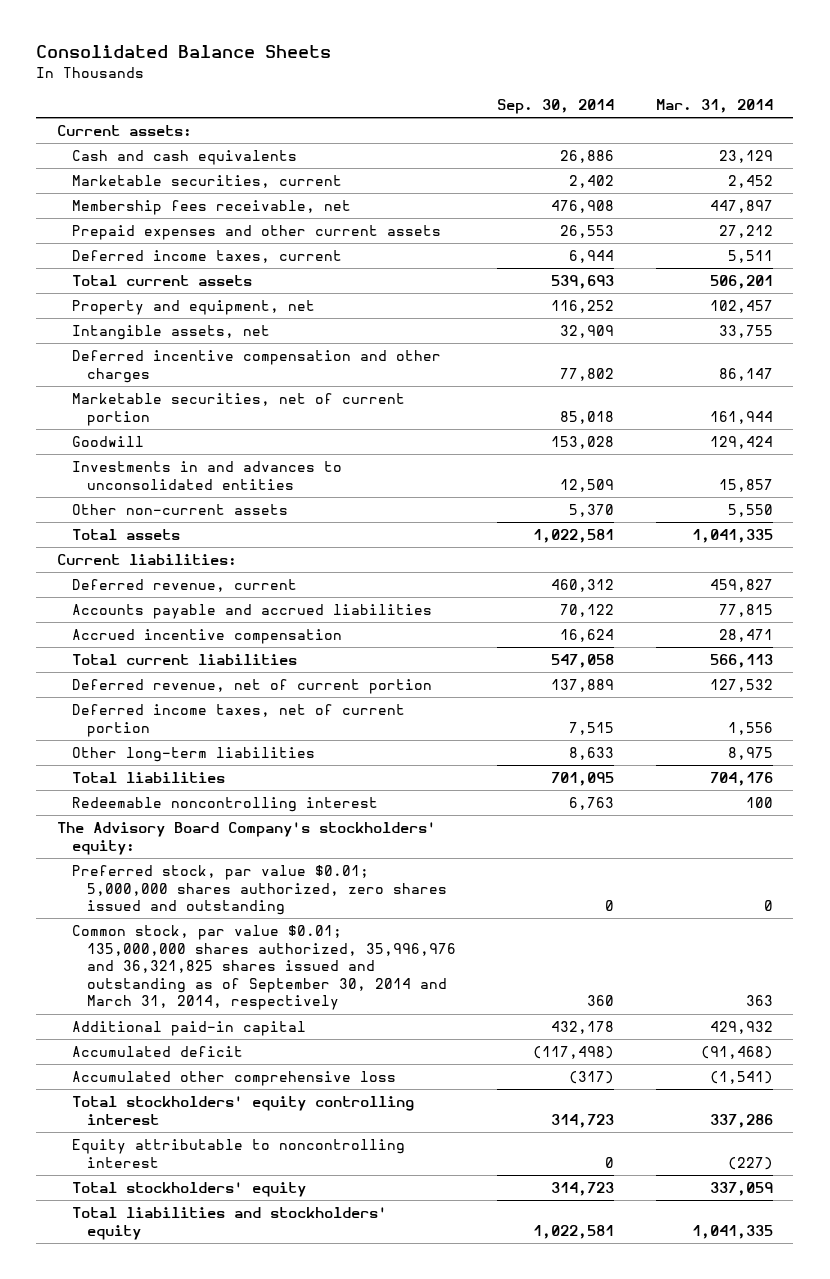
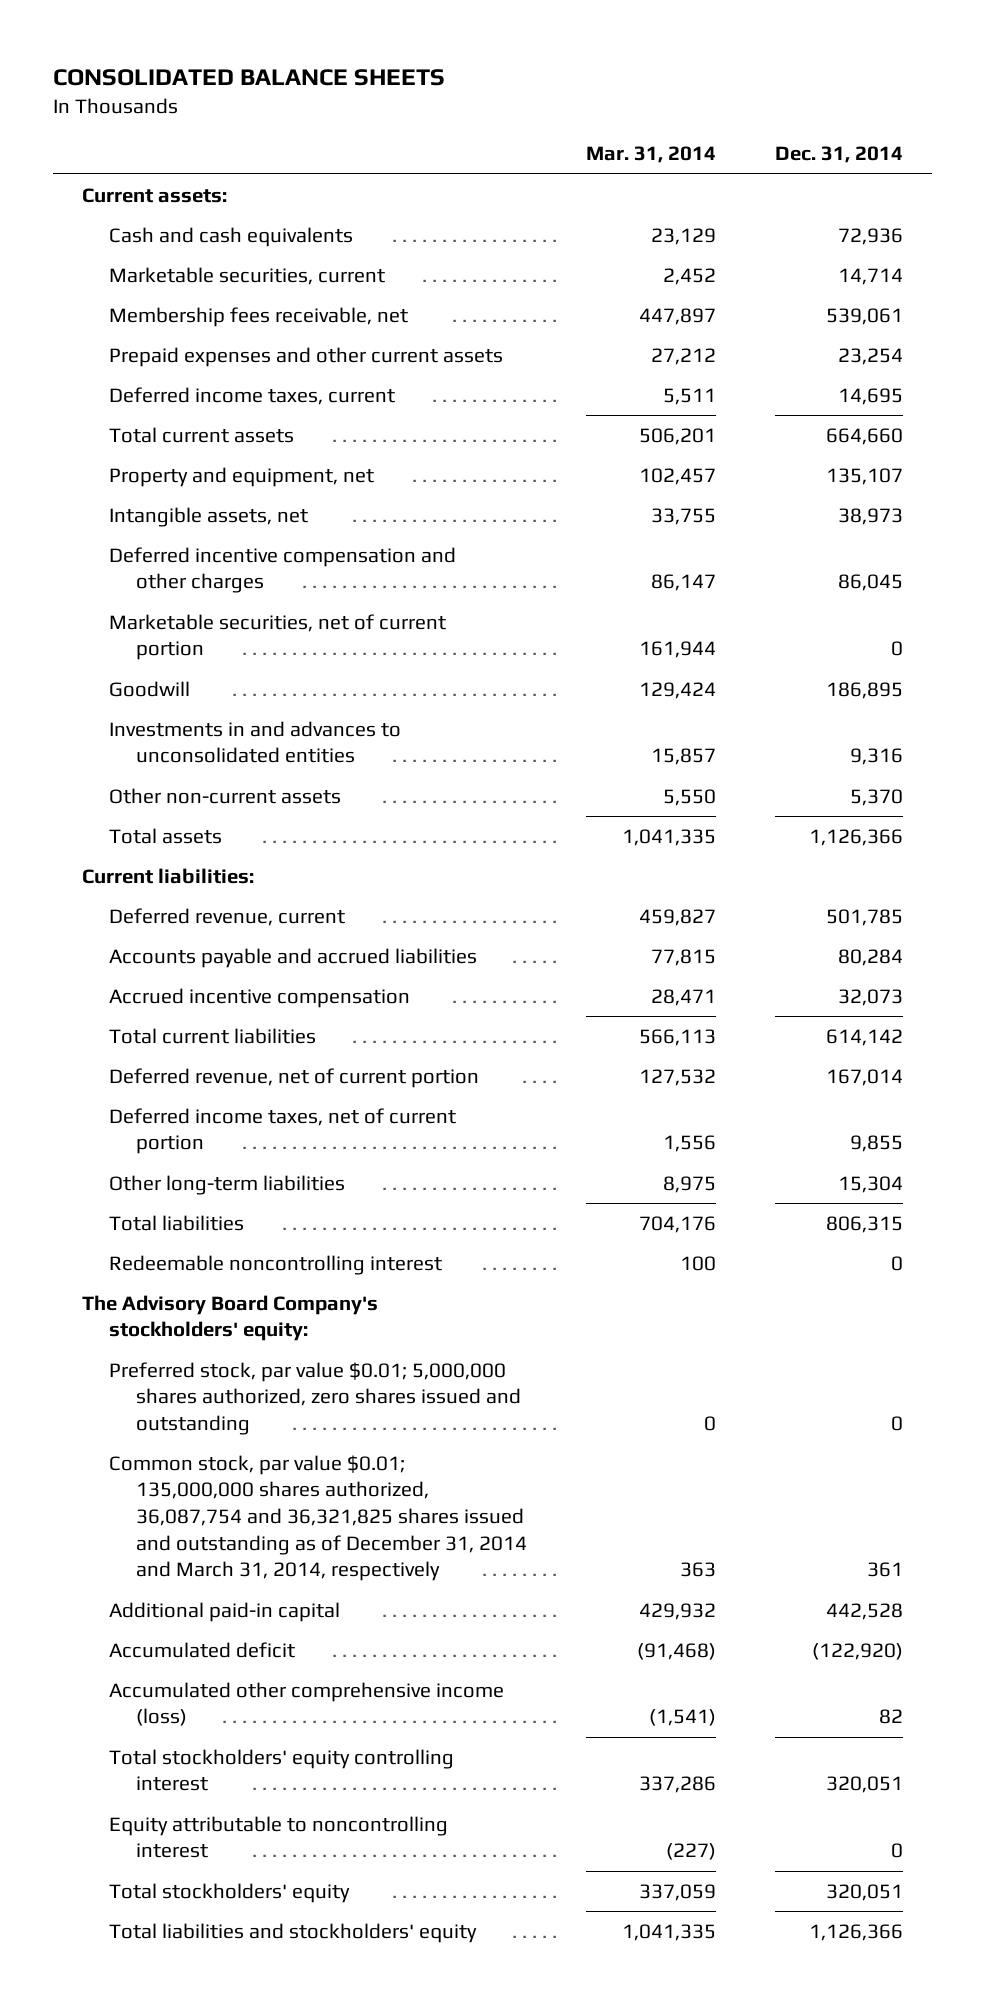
[36,45,332,59] Consolidated Balance Sheets -> [52,68,445,86] CONSOLIDATED BALANCE SHEETS
[497,98,615,114] Sep. 30, 2014 -> none
none -> [774,146,903,164] Dec. 31, 2014
[72,925,456,1011] Common stock, par value $0.01; 135,000,000 shares authorized, 35,996,976 and 36,321,825 shares issued and outstanding as of September 30, 2014 and March 31, 2014, respectively -> [109,1454,528,1582] Common stock, par value $0.01; 135,000,000 shares authorized, 36,087,754 and 36,321,825 shares issued and outstanding as of December 31, 2014 and March 31, 2014, respectively
[72,1071,397,1087] Accumulated other comprehensive loss -> [109,1681,505,1727] Accumulated other comprehensive income (loss)

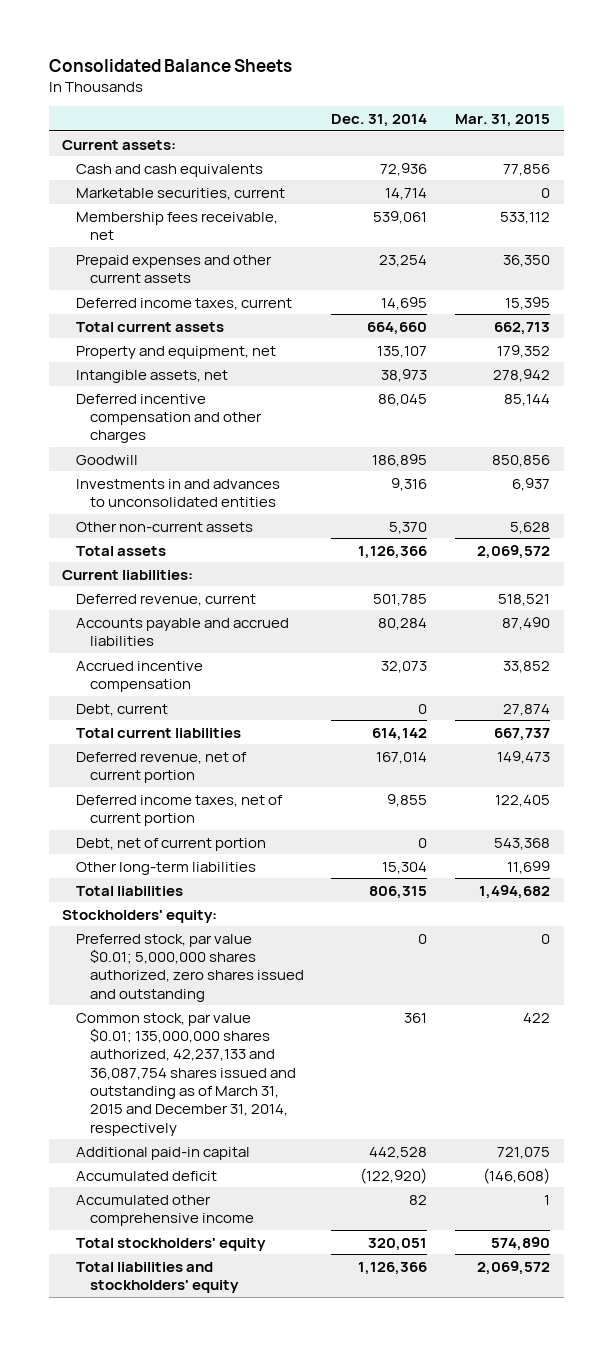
[52,68,445,86] CONSOLIDATED BALANCE SHEETS -> [48,58,292,72] Consolidated Balance Sheets
[585,146,716,164] Mar. 31, 2014 -> none
none -> [454,113,550,127] Mar. 31, 2015
[109,613,447,661] Marketable securities, net of current portion -> none
none -> [76,703,169,716] Debt, current
none -> [76,837,267,851] Debt, net of current portion
[109,1254,443,1275] Redeemable noncontrolling interest -> none
[82,1294,379,1342] The Advisory Board Company's stockholders' equity: -> [62,909,218,923] Stockholders' equity:
[109,1454,528,1582] Common stock, par value $0.01; 135,000,000 shares authorized, 36,087,754 and 36,321,825 shares issued and outstanding as of December 31, 2014 and March 31, 2014, respectively -> [76,1012,296,1136] Common stock, par value $0.01; 135,000,000 shares authorized, 42,237,133 and 36,087,754 shares issued and outstanding as of March 31, 2015 and December 31, 2014, respectively
[109,1748,455,1792] Total stockholders' equity controlling interest -> none
[109,1815,449,1859] Equity attributable to noncontrolling interest -> none
[109,1681,505,1727] Accumulated other comprehensive income (loss) -> [76,1194,254,1226] Accumulated other comprehensive income

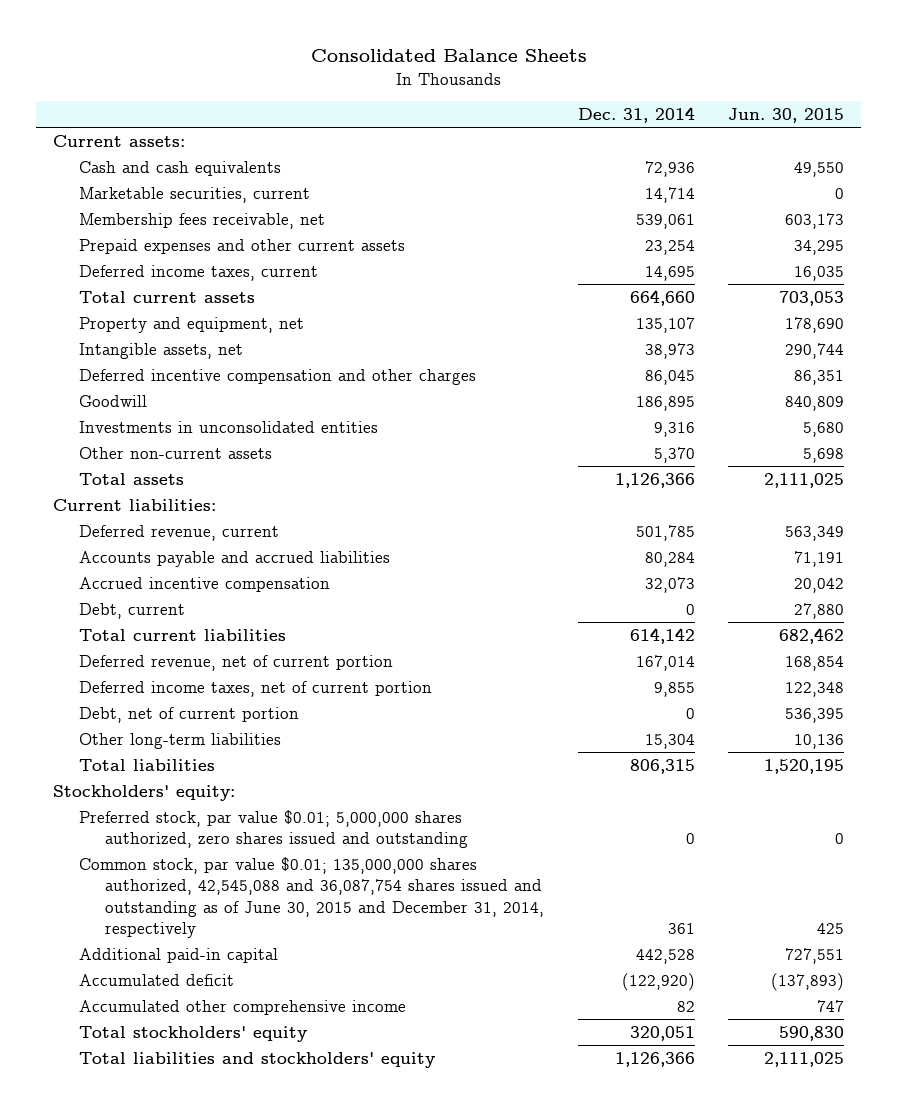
[454,113,550,127] Mar. 31, 2015 -> none
none -> [728,108,845,124] Jun. 30, 2015
[76,478,281,507] Investments in and advances to unconsolidated entities -> [79,420,379,433] Investments in unconsolidated entities
[76,1012,296,1136] Common stock, par value $0.01; 135,000,000 shares authorized, 42,237,133 and 36,087,754 shares issued and outstanding as of March 31, 2015 and December 31, 2014, respectively -> [79,856,545,939] Common stock, par value $0.01; 135,000,000 shares authorized, 42,545,088 and 36,087,754 shares issued and outstanding as of June 30, 2015 and December 31, 2014, respectively

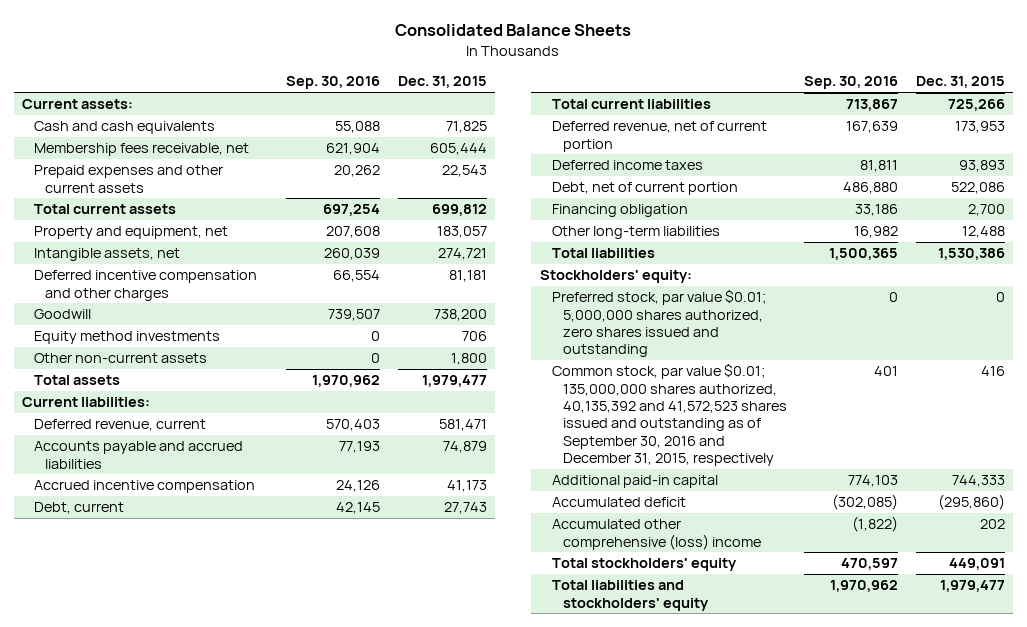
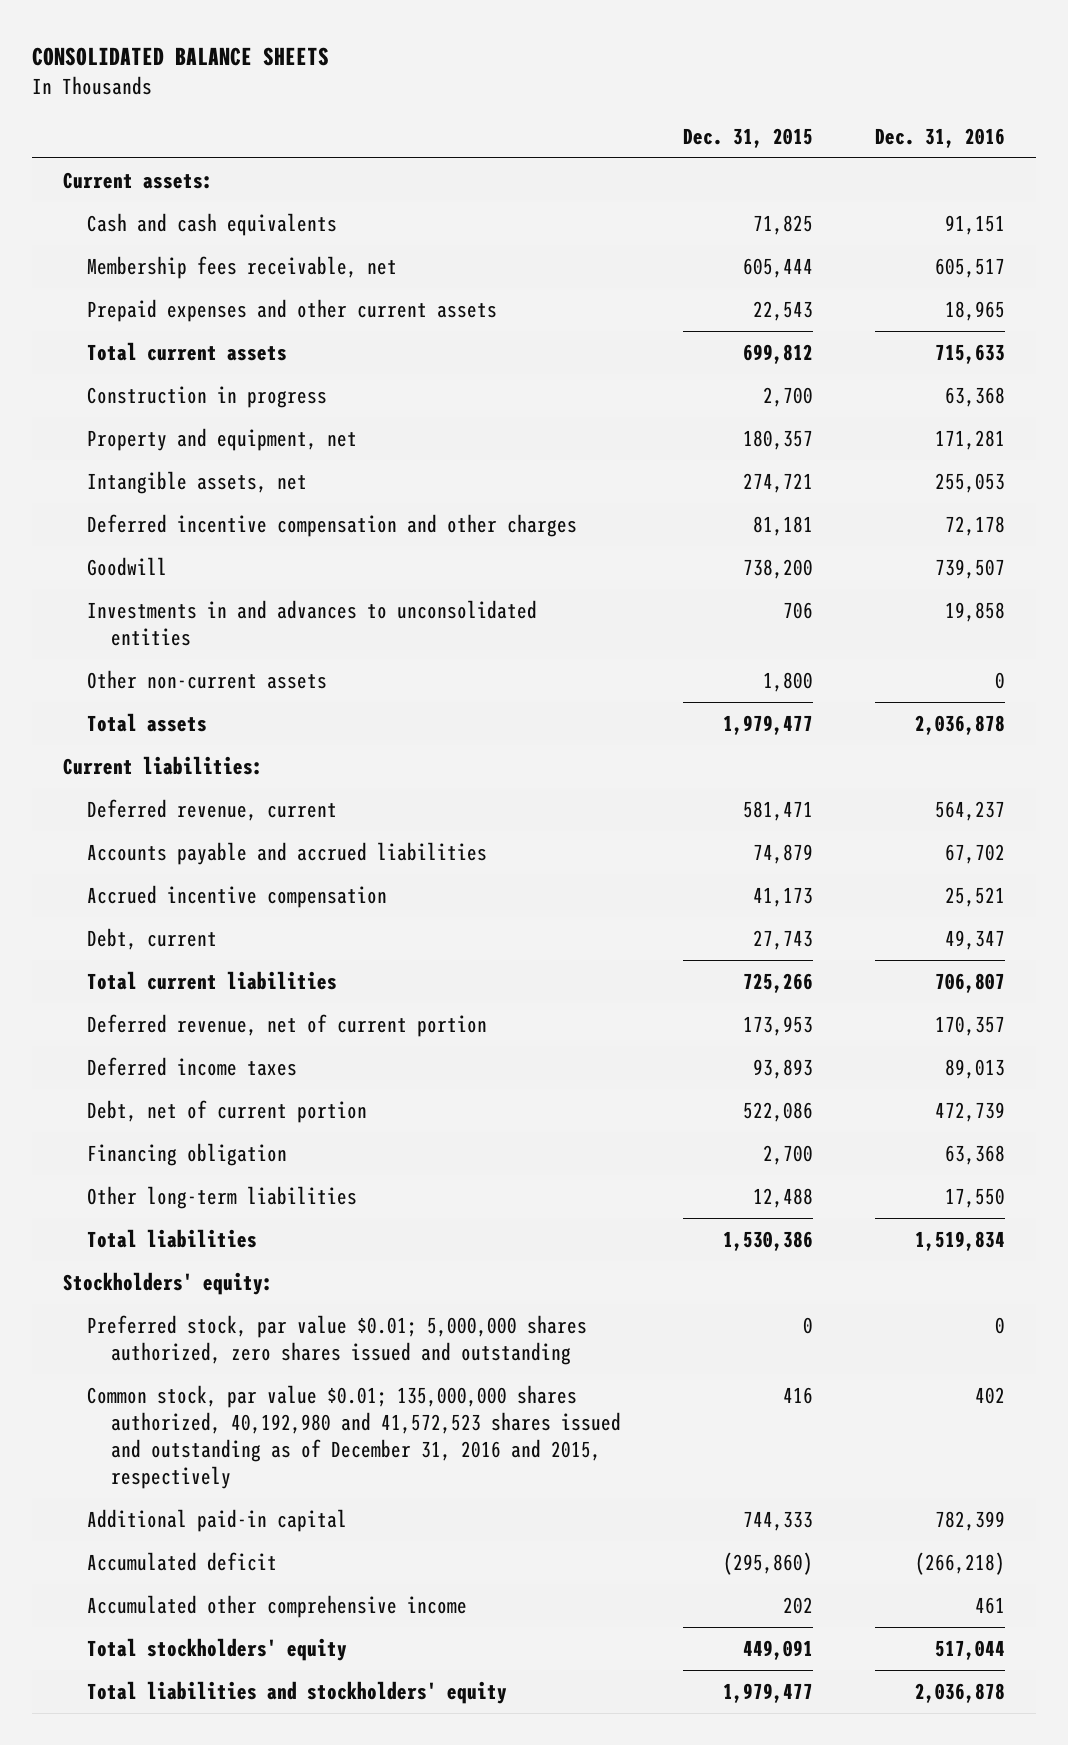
[395,24,632,37] Consolidated Balance Sheets -> [31,46,329,66] CONSOLIDATED BALANCE SHEETS
[286,76,381,90] Sep. 30, 2016 -> none
none -> [875,127,1006,148] Dec. 31, 2016
none -> [87,385,328,408] Construction in progress
[436,226,487,239] 183,057 -> [743,429,814,450] 180,357
[33,331,220,345] Equity method investments -> [87,599,538,646] Investments in and advances to unconsolidated entities
[551,363,788,467] Common stock, par value $0.01; 135,000,000 shares authorized, 40,135,392 and 41,572,523 shares issued and outstanding as of September 30, 2016 and December 31, 2015, respectively -> [87,1384,621,1489] Common stock, par value $0.01; 135,000,000 shares authorized, 40,192,980 and 41,572,523 shares issued and outstanding as of December 31, 2016 and 2015, respectively
[551,519,762,550] Accumulated other comprehensive (loss) income -> [87,1594,468,1618] Accumulated other comprehensive income

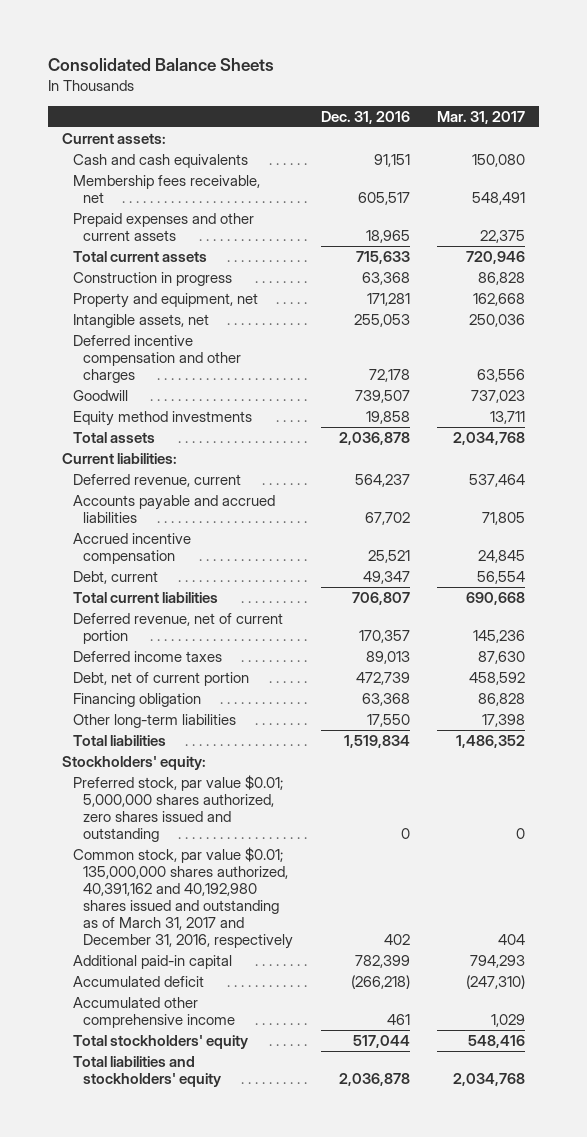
[31,46,329,66] CONSOLIDATED BALANCE SHEETS -> [48,58,275,72] Consolidated Balance Sheets
[683,127,814,148] Dec. 31, 2015 -> none
none -> [436,110,525,124] Mar. 31, 2017
[87,669,328,689] Other non-current assets -> none
[87,599,538,646] Investments in and advances to unconsolidated entities -> [72,410,252,426] Equity method investments
[87,1384,621,1489] Common stock, par value $0.01; 135,000,000 shares authorized, 40,192,980 and 41,572,523 shares issued and outstanding as of December 31, 2016 and 2015, respectively -> [72,846,294,949] Common stock, par value $0.01; 135,000,000 shares authorized, 40,391,162 and 40,192,980 shares issued and outstanding as of March 31, 2017 and December 31, 2016, respectively

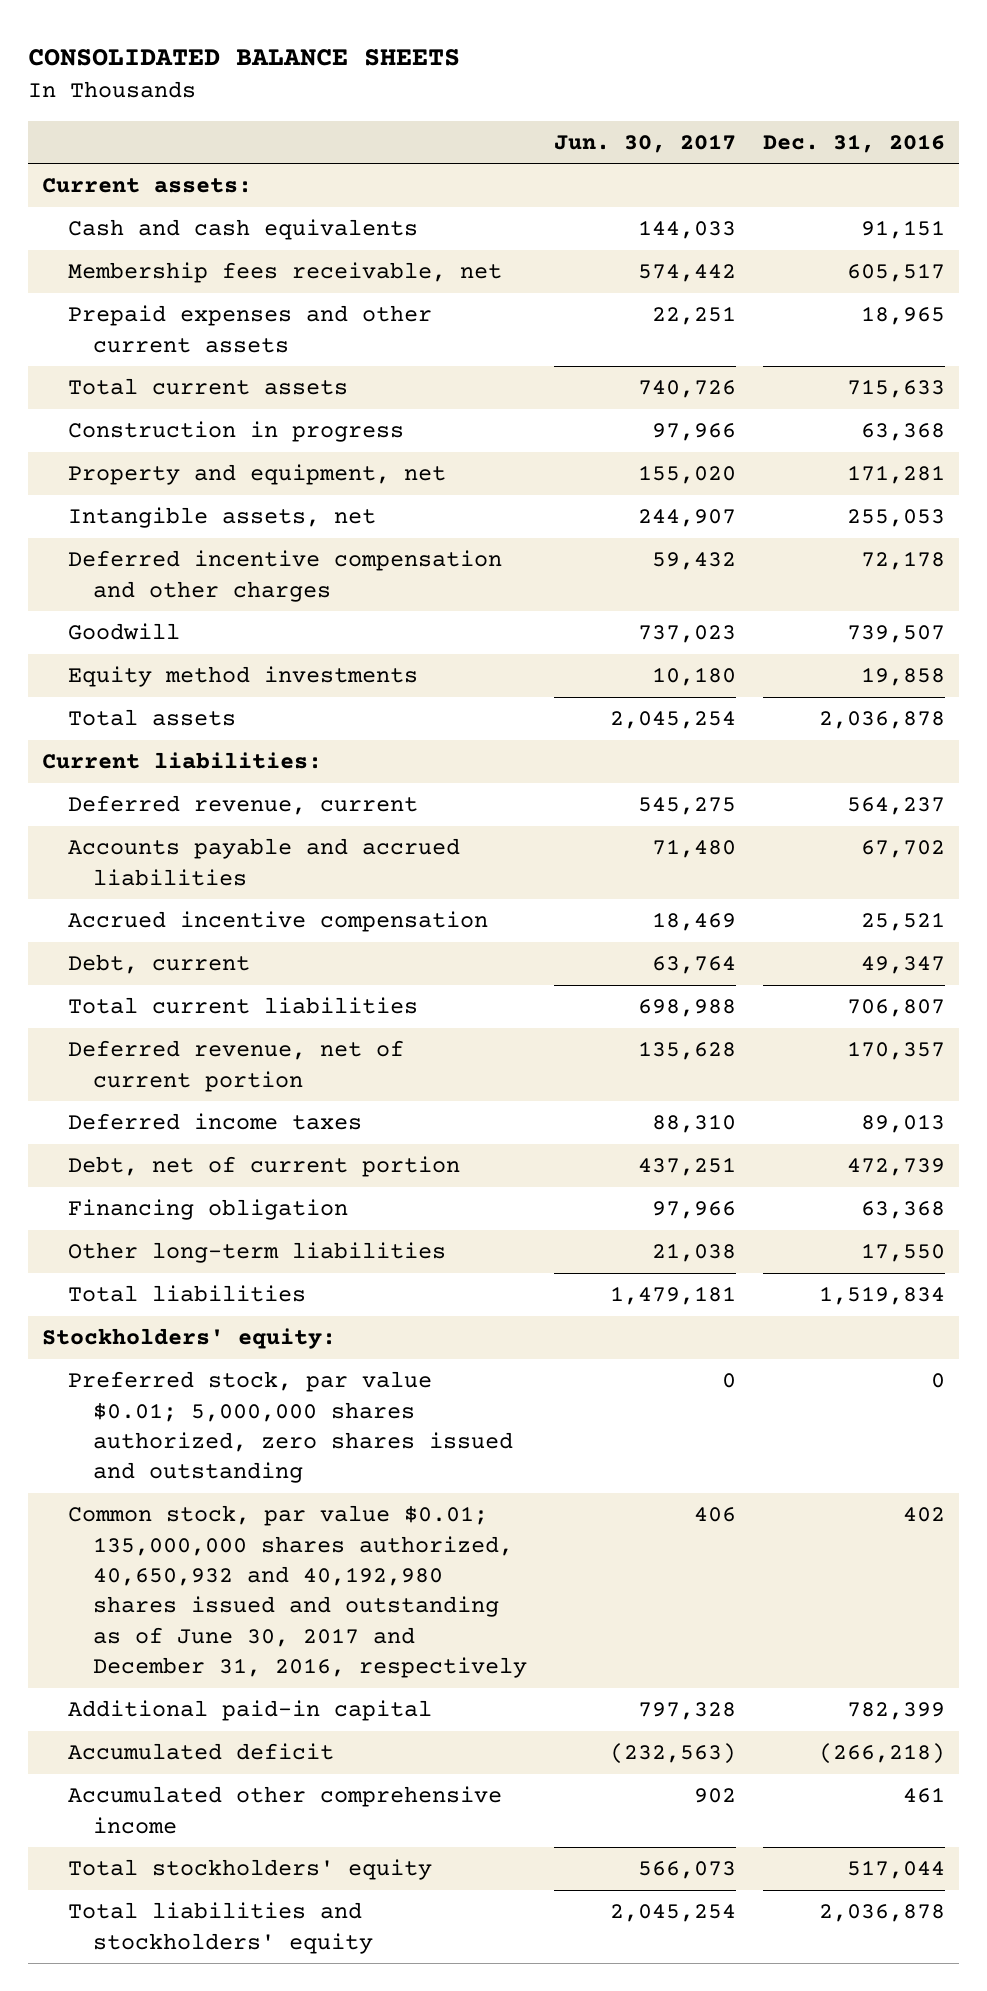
[48,58,275,72] Consolidated Balance Sheets -> [28,49,461,67] CONSOLIDATED BALANCE SHEETS
[436,110,525,124] Mar. 31, 2017 -> none
none -> [554,133,737,153] Jun. 30, 2017
[72,846,294,949] Common stock, par value $0.01; 135,000,000 shares authorized, 40,391,162 and 40,192,980 shares issued and outstanding as of March 31, 2017 and December 31, 2016, respectively -> [67,1505,528,1679] Common stock, par value $0.01; 135,000,000 shares authorized, 40,650,932 and 40,192,980 shares issued and outstanding as of June 30, 2017 and December 31, 2016, respectively

